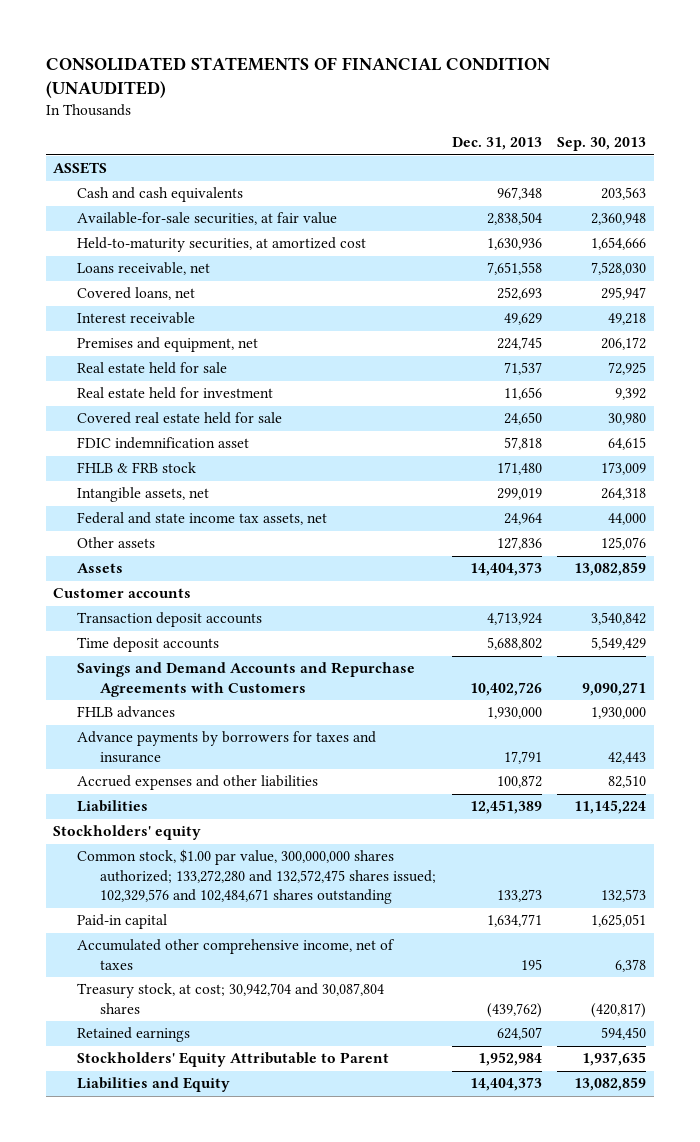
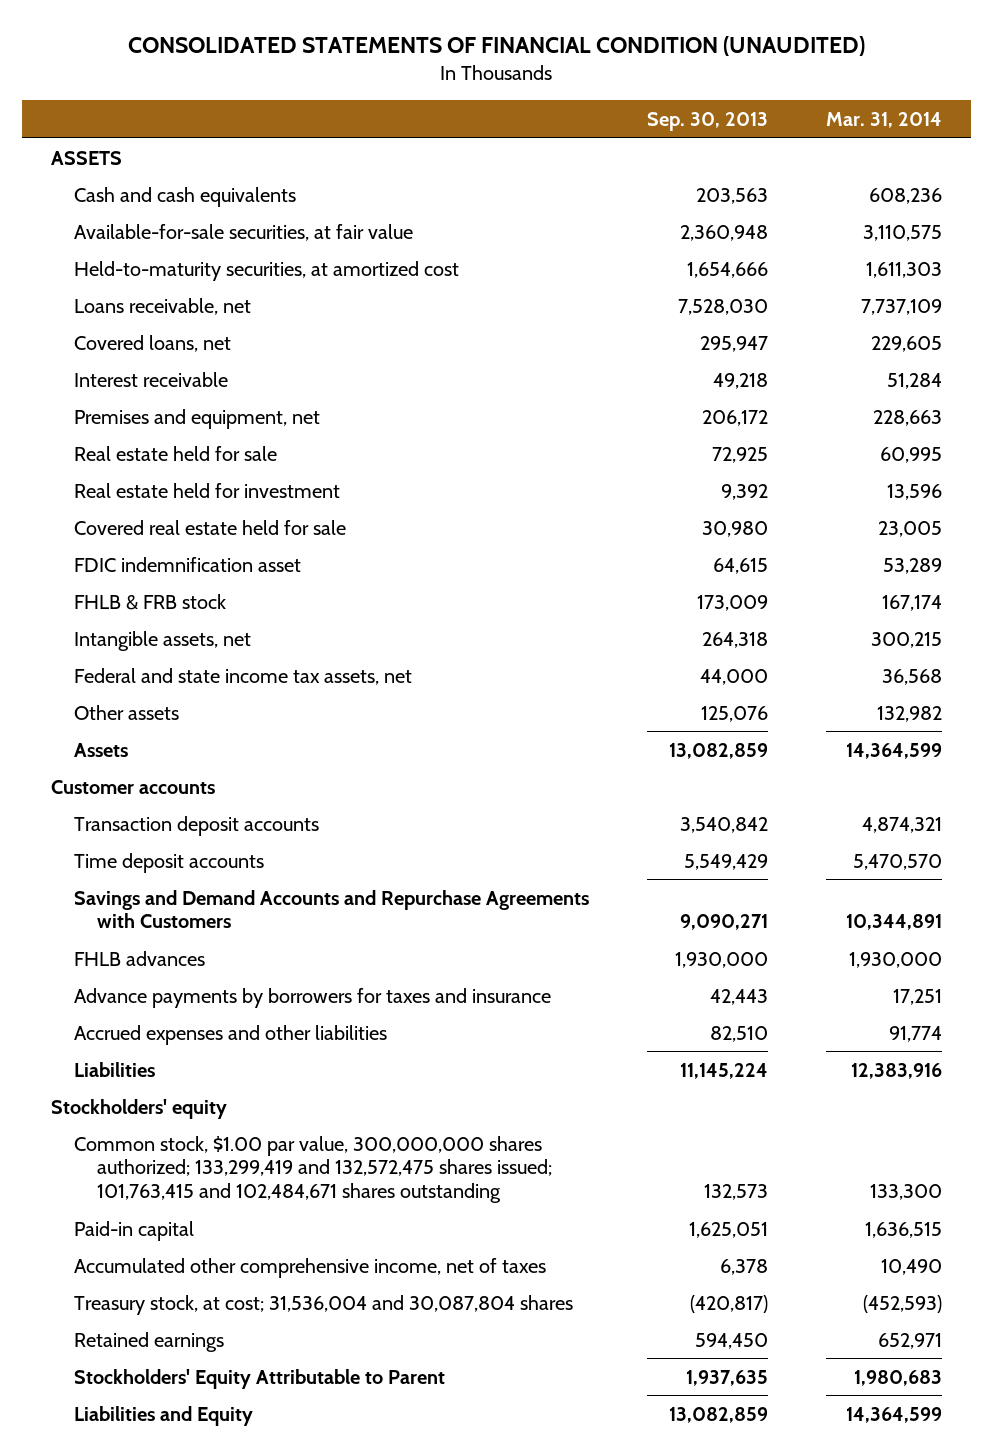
[451,137,542,151] Dec. 31, 2013 -> none
none -> [826,112,943,129] Mar. 31, 2014
[76,849,437,905] Common stock, $1.00 par value, 300,000,000 shares authorized; 133,272,280 and 132,572,475 shares issued; 102,329,576 and 102,484,671 shares outstanding -> [73,1135,552,1204] Common stock, $1.00 par value, 300,000,000 shares authorized; 133,299,419 and 132,572,475 shares issued; 101,763,415 and 102,484,671 shares outstanding
[76,983,384,1014] Treasury stock, at cost; 30,942,704 and 30,087,804 shares -> [73,1294,573,1315] Treasury stock, at cost; 31,536,004 and 30,087,804 shares

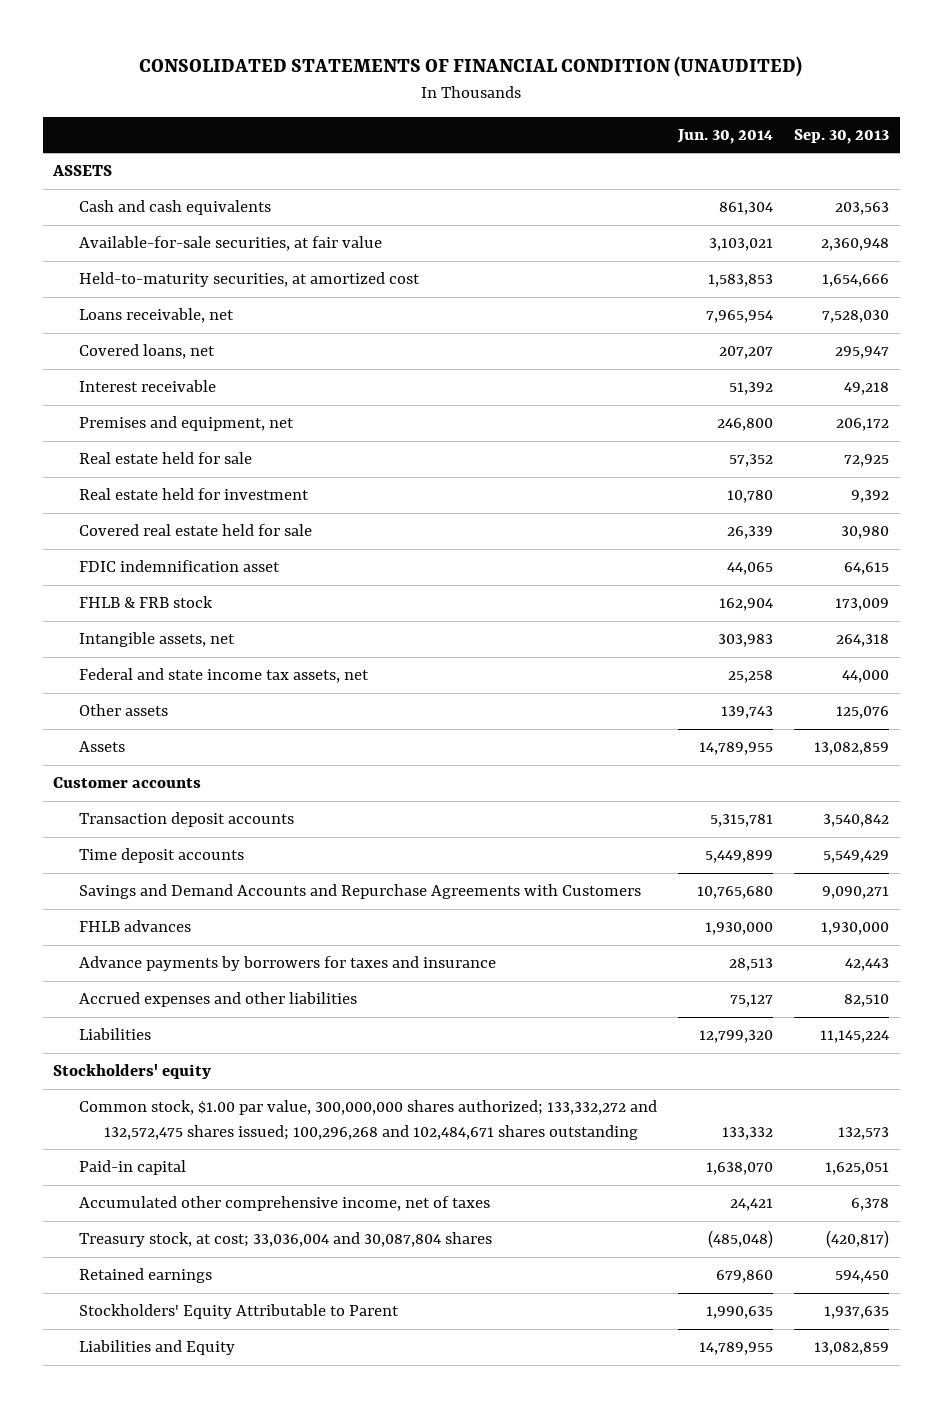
[826,112,943,129] Mar. 31, 2014 -> none
none -> [677,129,774,145] Jun. 30, 2014
[73,1135,552,1204] Common stock, $1.00 par value, 300,000,000 shares authorized; 133,299,419 and 132,572,475 shares issued; 101,763,415 and 102,484,671 shares outstanding -> [78,1100,657,1140] Common stock, $1.00 par value, 300,000,000 shares authorized; 133,332,272 and 132,572,475 shares issued; 100,296,268 and 102,484,671 shares outstanding
[73,1294,573,1315] Treasury stock, at cost; 31,536,004 and 30,087,804 shares -> [78,1232,492,1248] Treasury stock, at cost; 33,036,004 and 30,087,804 shares

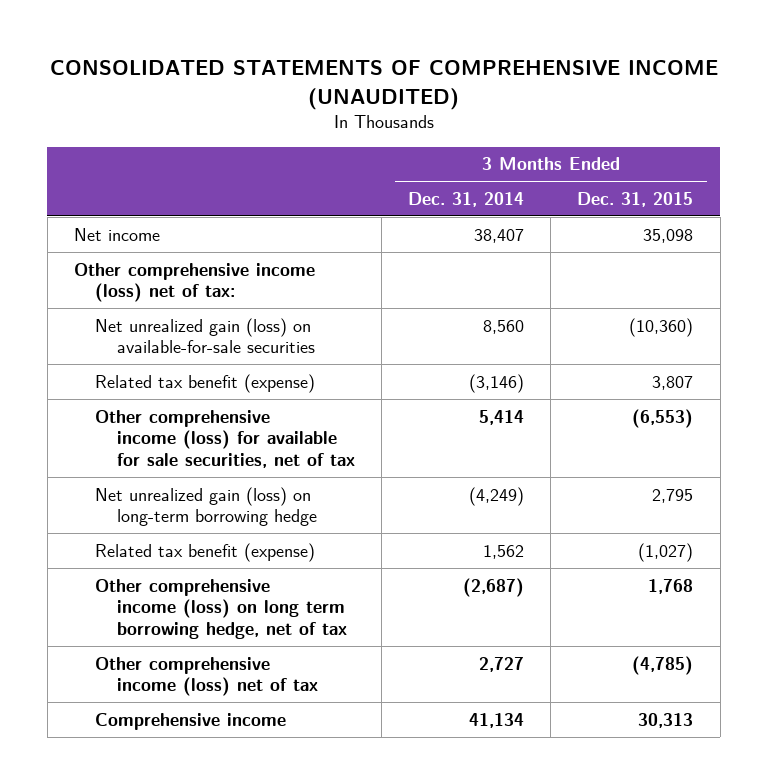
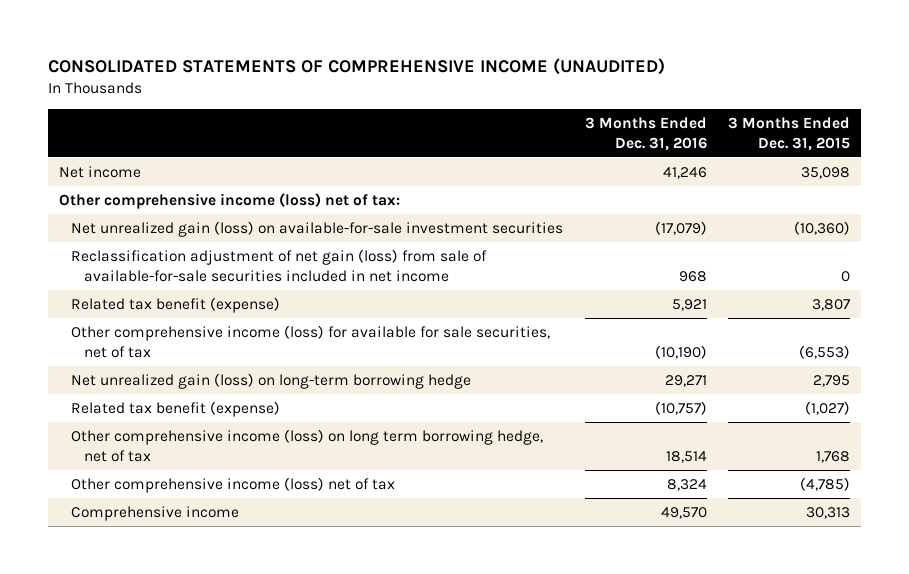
[407,191,524,207] Dec. 31, 2014 -> none
none -> [584,116,707,151] 3 Months Ended Dec. 31, 2016
[95,317,315,354] Net unrealized gain (loss) on available-for-sale securities -> [71,220,564,237] Net unrealized gain (loss) on available-for-sale investment securities
none -> [71,248,488,282] Reclassification adjustment of net gain (loss) from sale of available-for-sale securities included in net income

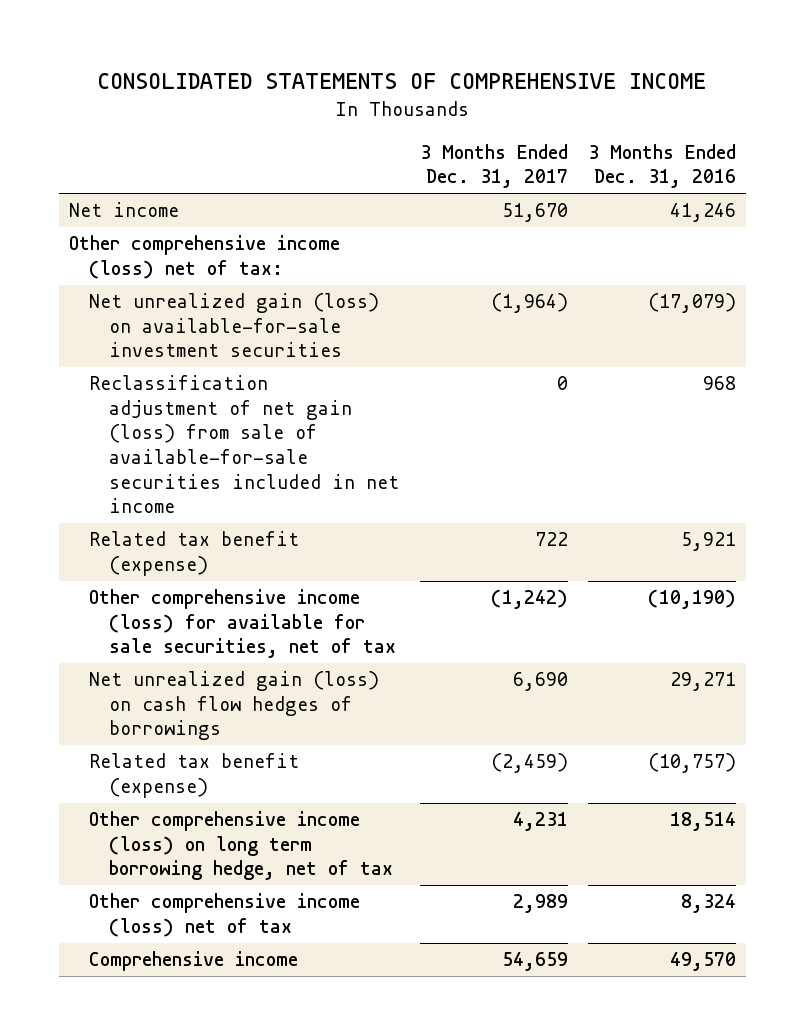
[48,58,666,76] CONSOLIDATED STATEMENTS OF COMPREHENSIVE INCOME (UNAUDITED) -> [97,73,707,90] CONSOLIDATED STATEMENTS OF COMPREHENSIVE INCOME
[728,116,851,151] 3 Months Ended Dec. 31, 2015 -> none
none -> [419,143,568,189] 3 Months Ended Dec. 31, 2017
[71,372,472,389] Net unrealized gain (loss) on long-term borrowing hedge -> [89,671,380,741] Net unrealized gain (loss) on cash flow hedges of borrowings

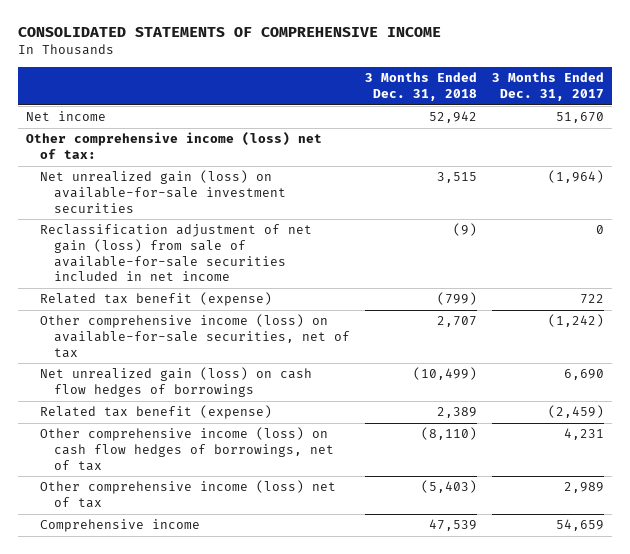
[587,143,736,189] 3 Months Ended Dec. 31, 2016 -> none
none -> [365,72,478,101] 3 Months Ended Dec. 31, 2018
[89,589,397,659] Other comprehensive income (loss) for available for sale securities, net of tax -> [39,314,350,358] Other comprehensive income (loss) on available-for-sale securities, net of tax
[89,811,394,881] Other comprehensive income (loss) on long term borrowing hedge, net of tax -> [39,427,334,471] Other comprehensive income (loss) on cash flow hedges of borrowings, net of tax

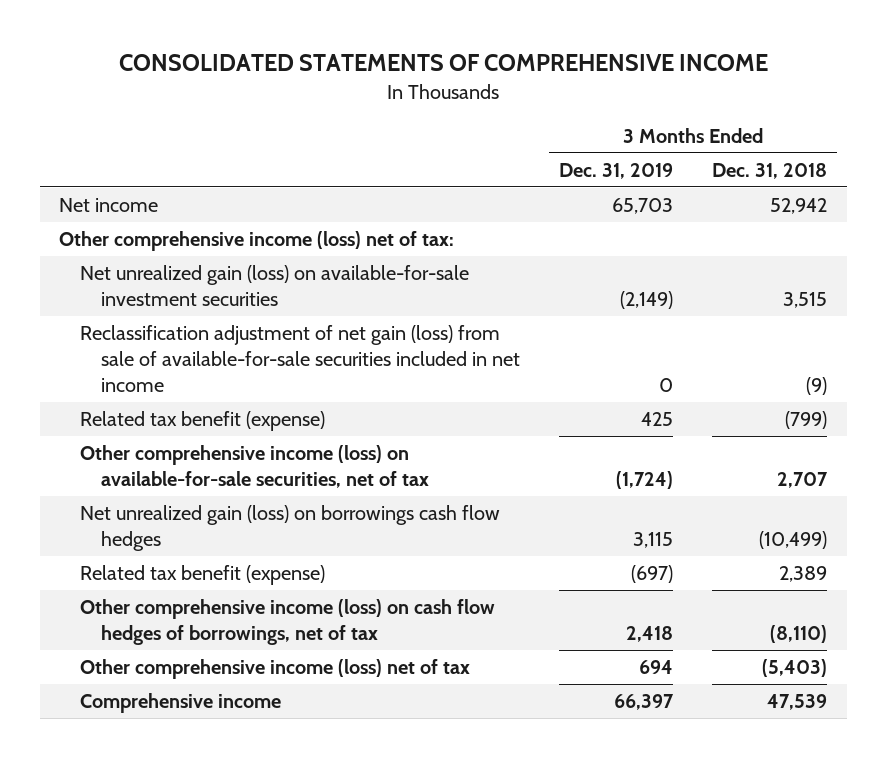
[492,72,605,101] 3 Months Ended Dec. 31, 2017 -> none
none -> [559,162,674,179] Dec. 31, 2019
[39,367,312,398] Net unrealized gain (loss) on cash flow hedges of borrowings -> [80,505,501,552] Net unrealized gain (loss) on borrowings cash flow hedges

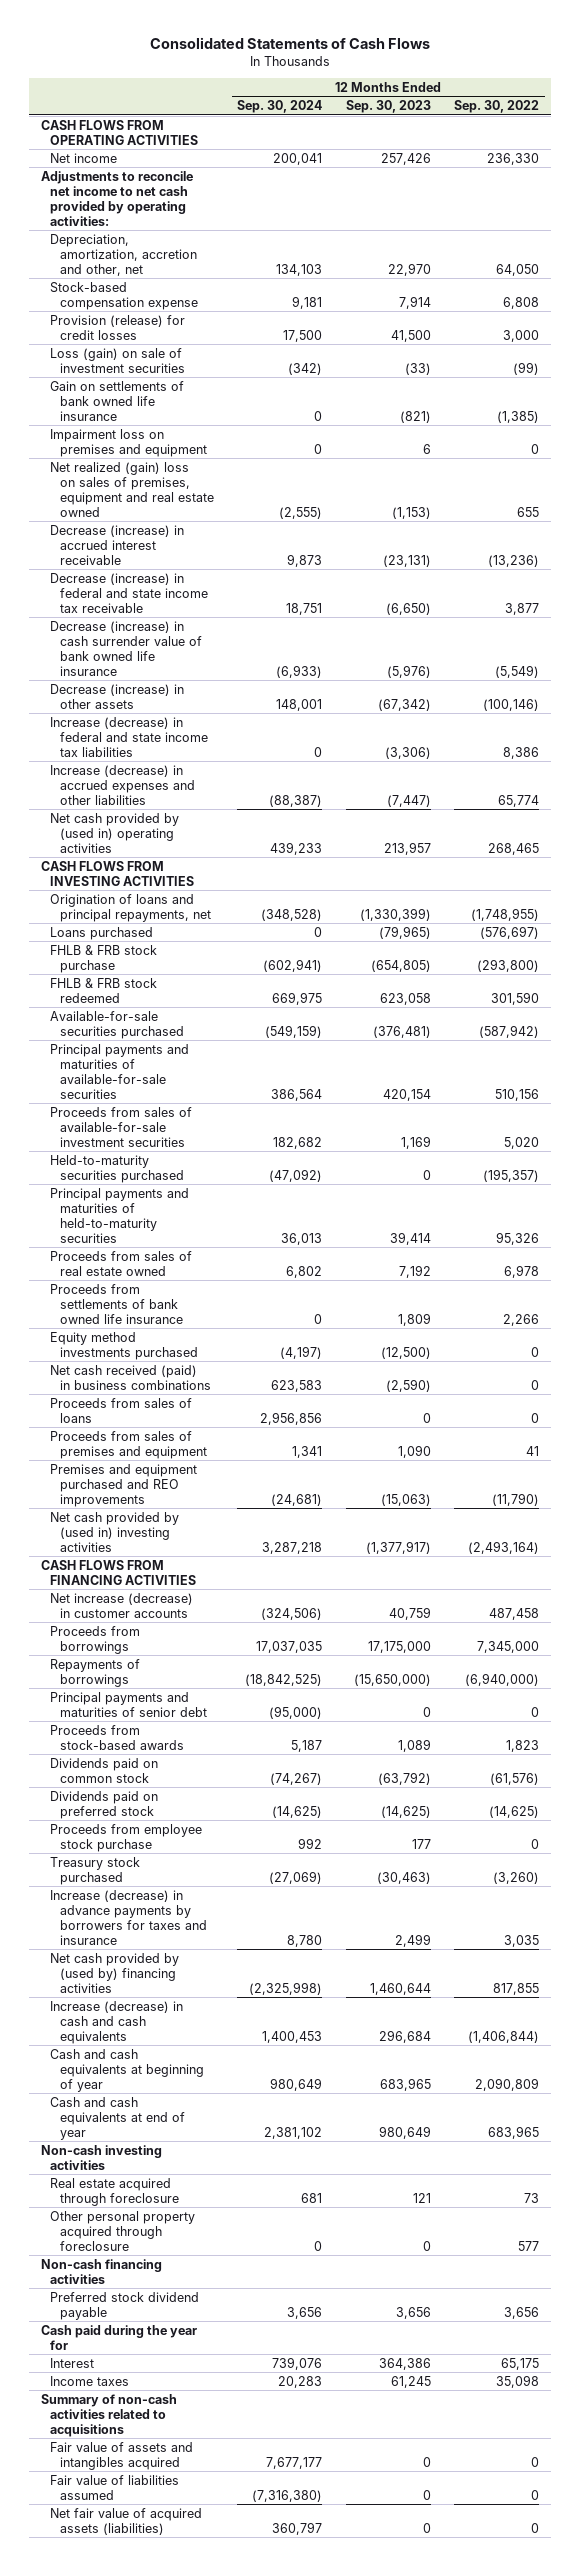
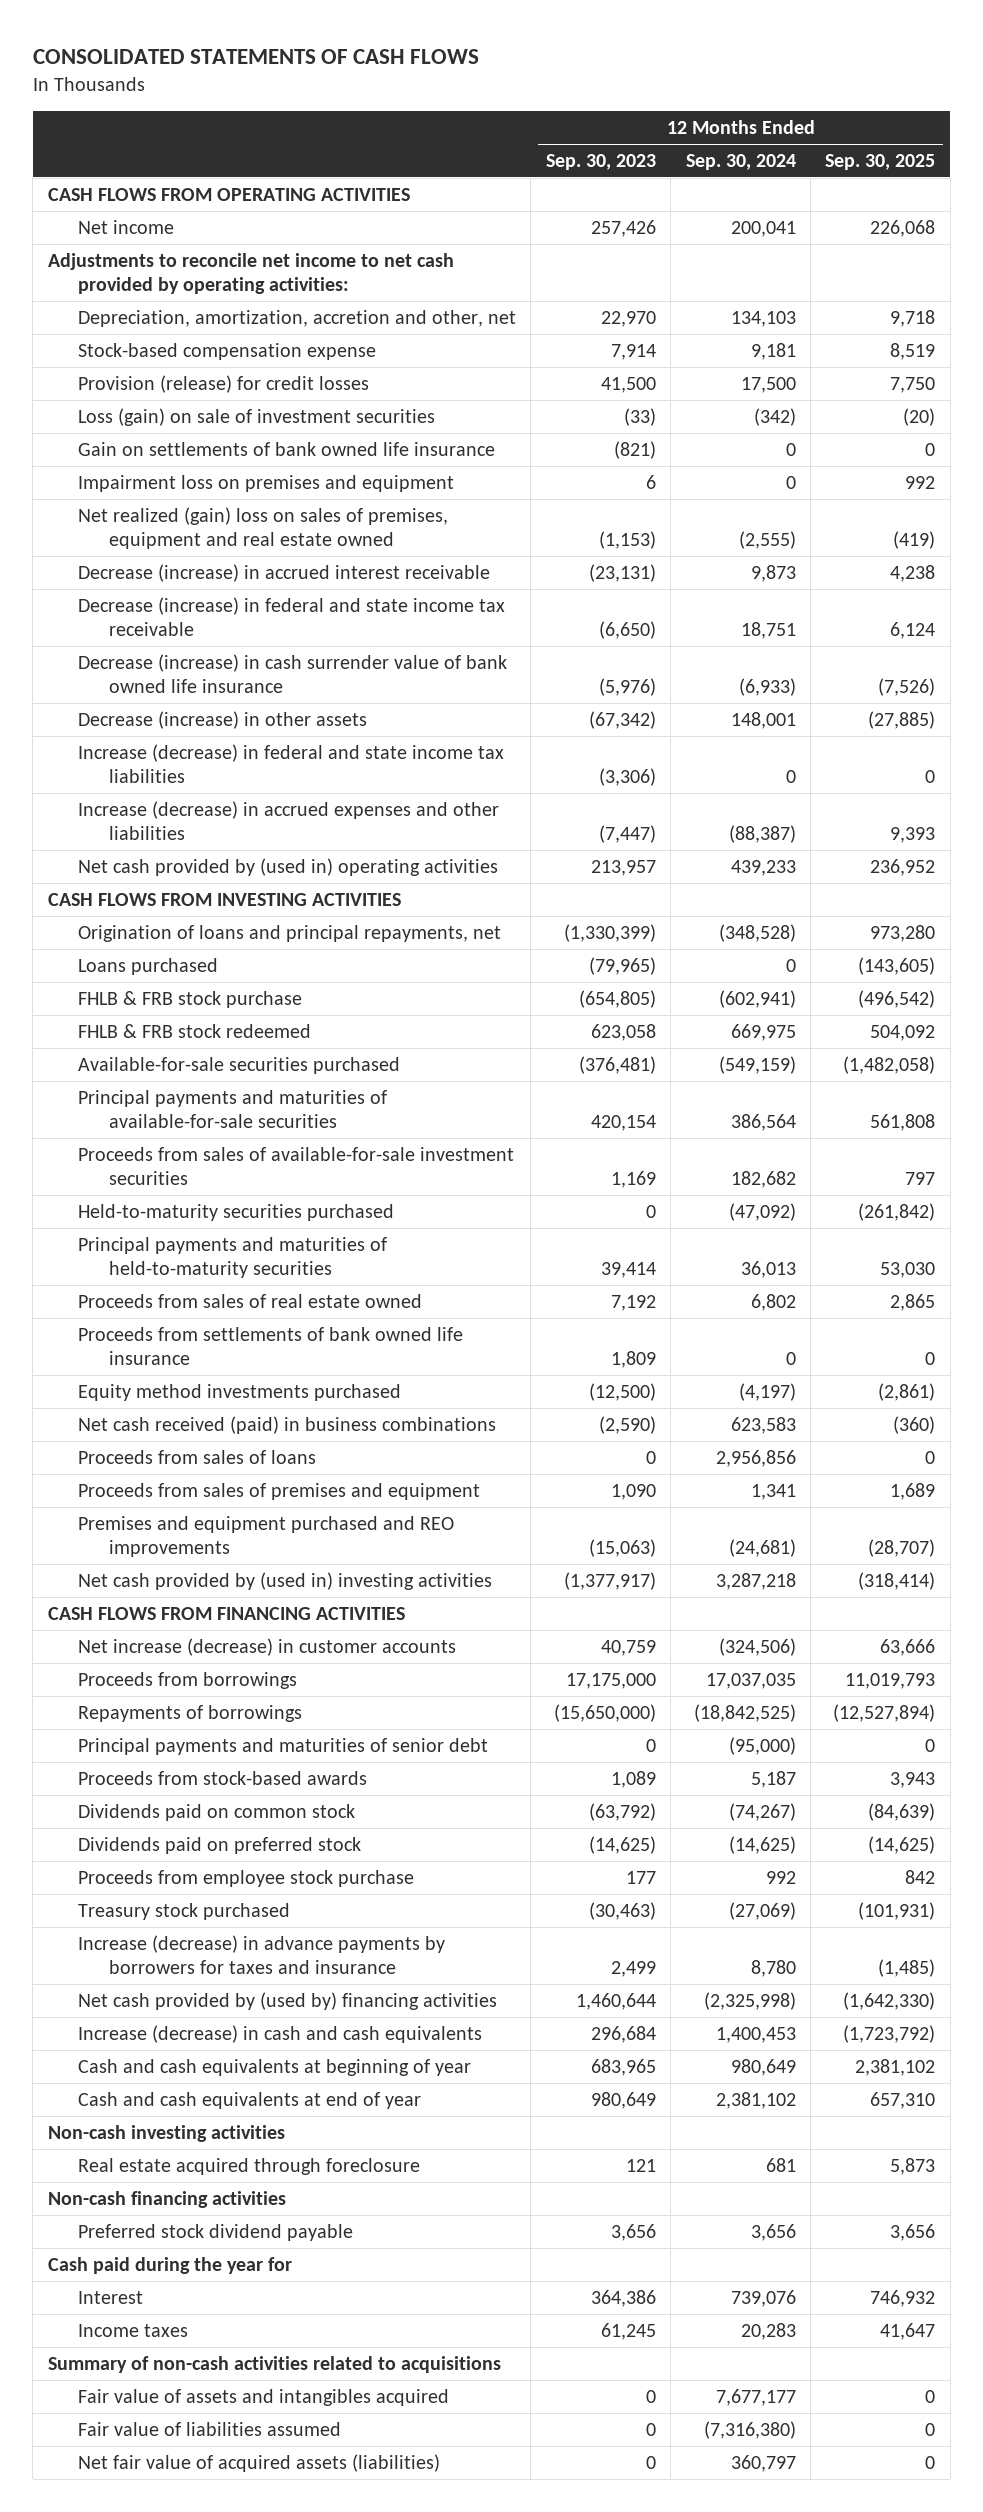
[149,36,430,49] Consolidated Statements of Cash Flows -> [32,48,479,64] CONSOLIDATED STATEMENTS OF CASH FLOWS
[454,100,540,114] Sep. 30, 2022 -> none
none -> [825,154,936,171] Sep. 30, 2025
[50,2210,196,2251] Other personal property acquired through foreclosure -> none

